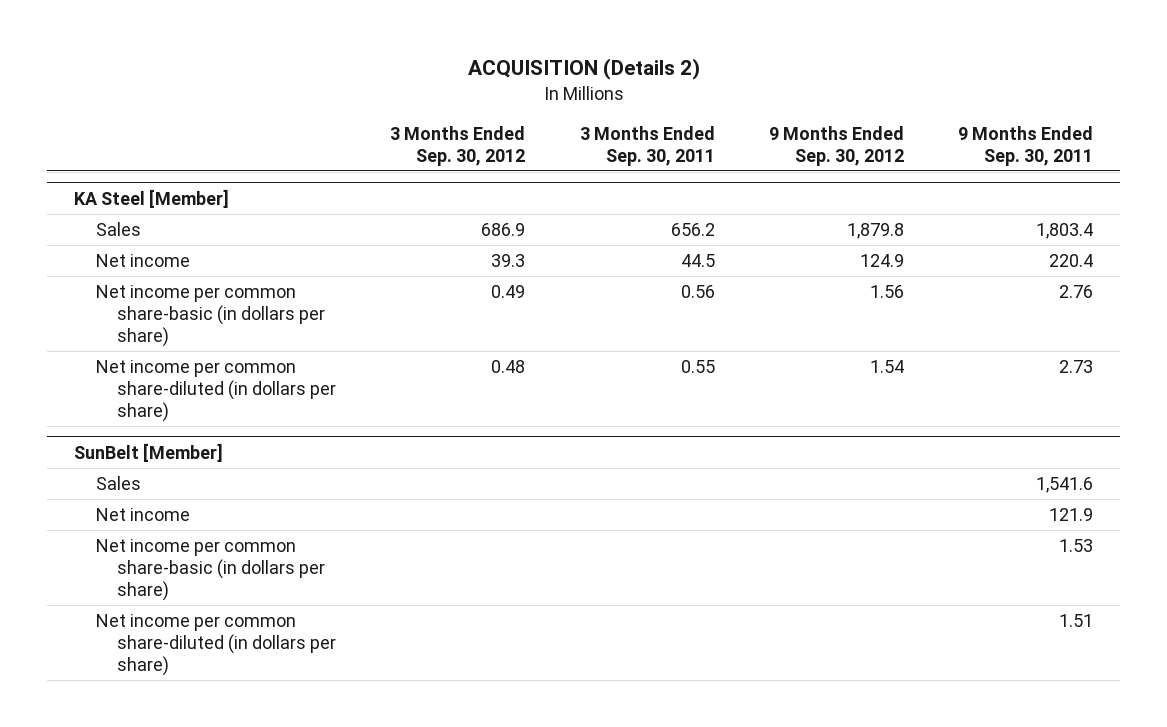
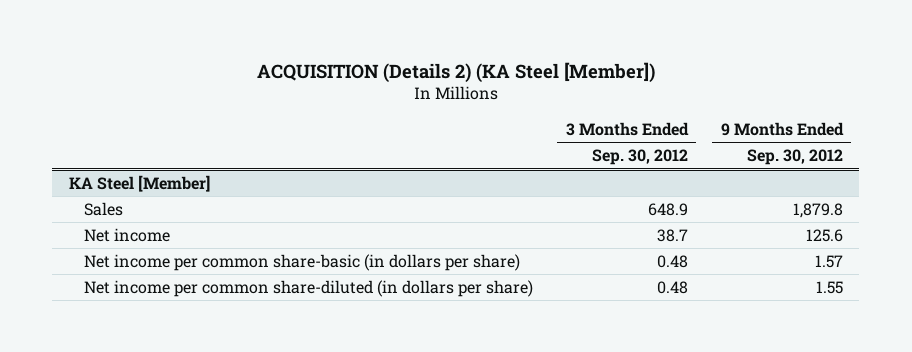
[467,58,700,81] ACQUISITION (Details 2) -> [256,61,655,83] ACQUISITION (Details 2) (KA Steel [Member])
[579,125,715,166] 3 Months Ended Sep. 30, 2011 -> none
[958,125,1094,166] 9 Months Ended Sep. 30, 2011 -> none
[73,442,223,462] SunBelt [Member] -> none
[95,476,141,491] Sales -> none
[95,508,190,522] Net income -> none
[95,539,326,601] Net income per common share-basic (in dollars per share) -> none
[95,614,337,676] Net income per common share-diluted (in dollars per share) -> none
[481,223,526,237] 686.9 -> [647,203,688,217] 648.9
[491,254,526,268] 39.3 -> [656,229,688,243] 38.7
[860,254,905,268] 124.9 -> [805,229,843,243] 125.6
[491,285,526,299] 0.49 -> [656,255,688,269] 0.48
[870,285,905,299] 1.56 -> [814,255,843,269] 1.57
[870,360,905,374] 1.54 -> [815,281,843,295] 1.55

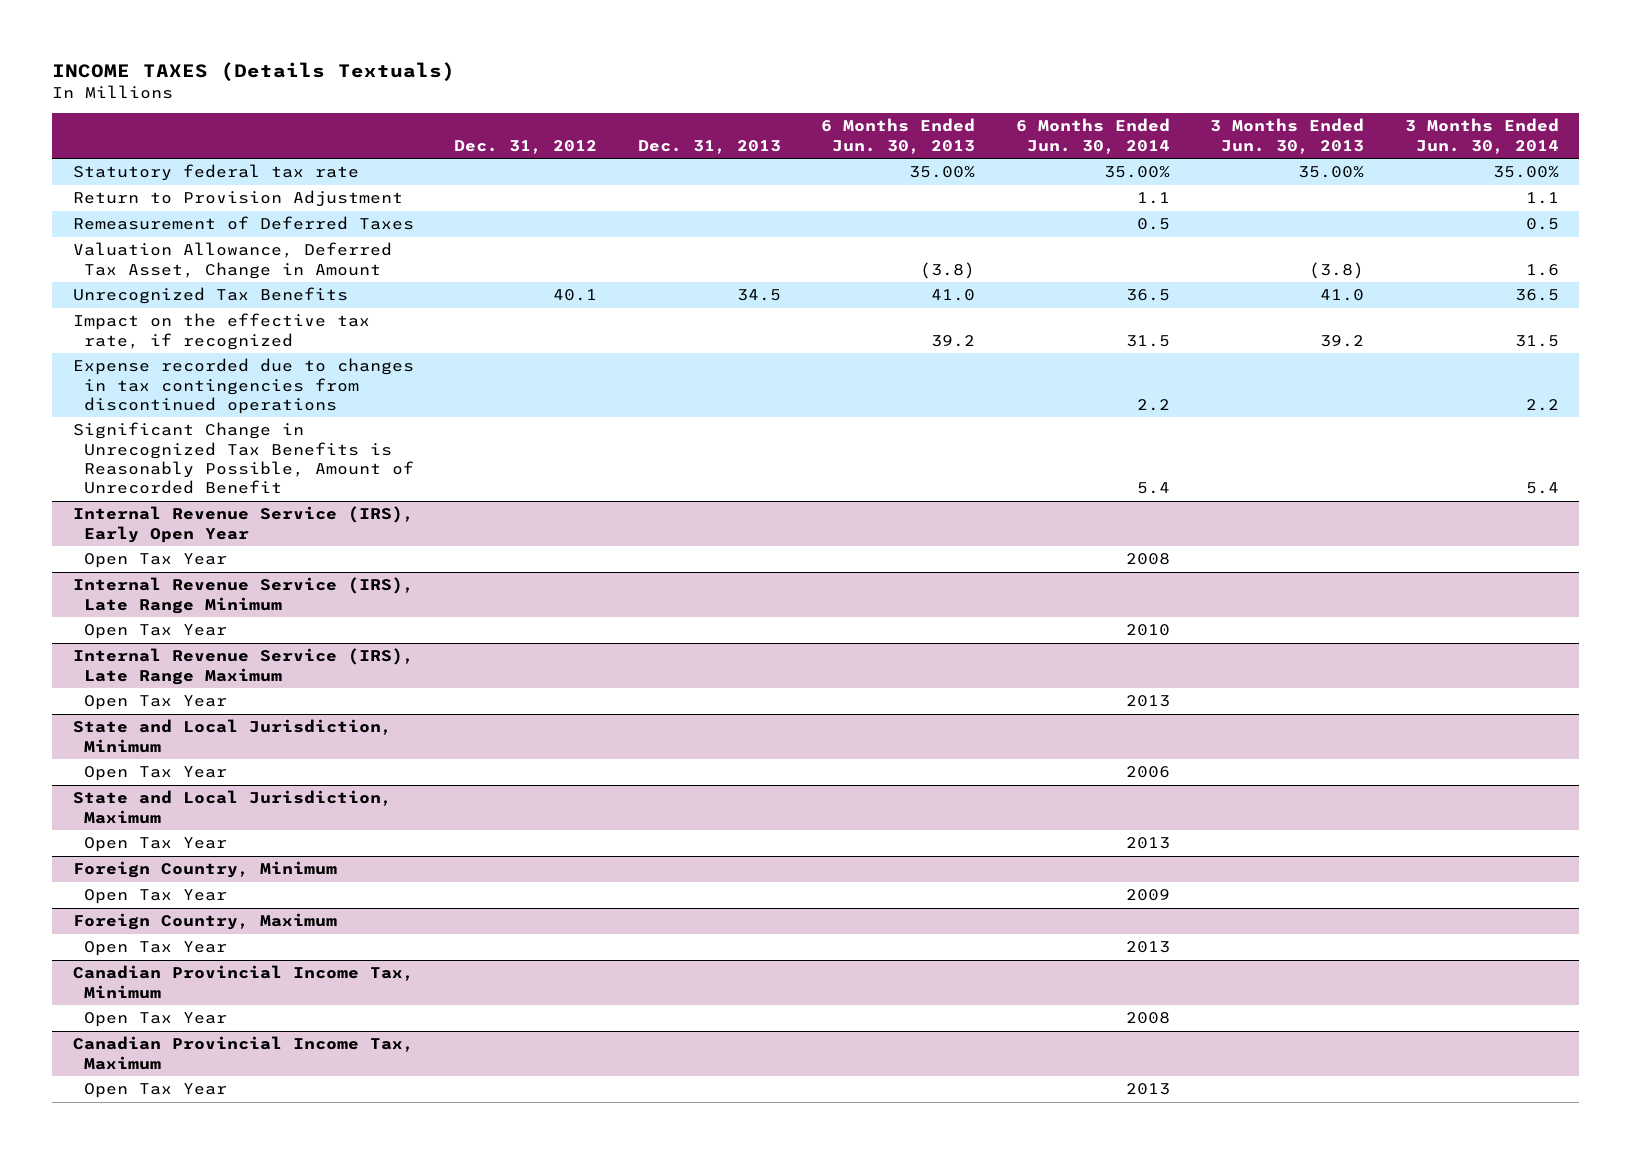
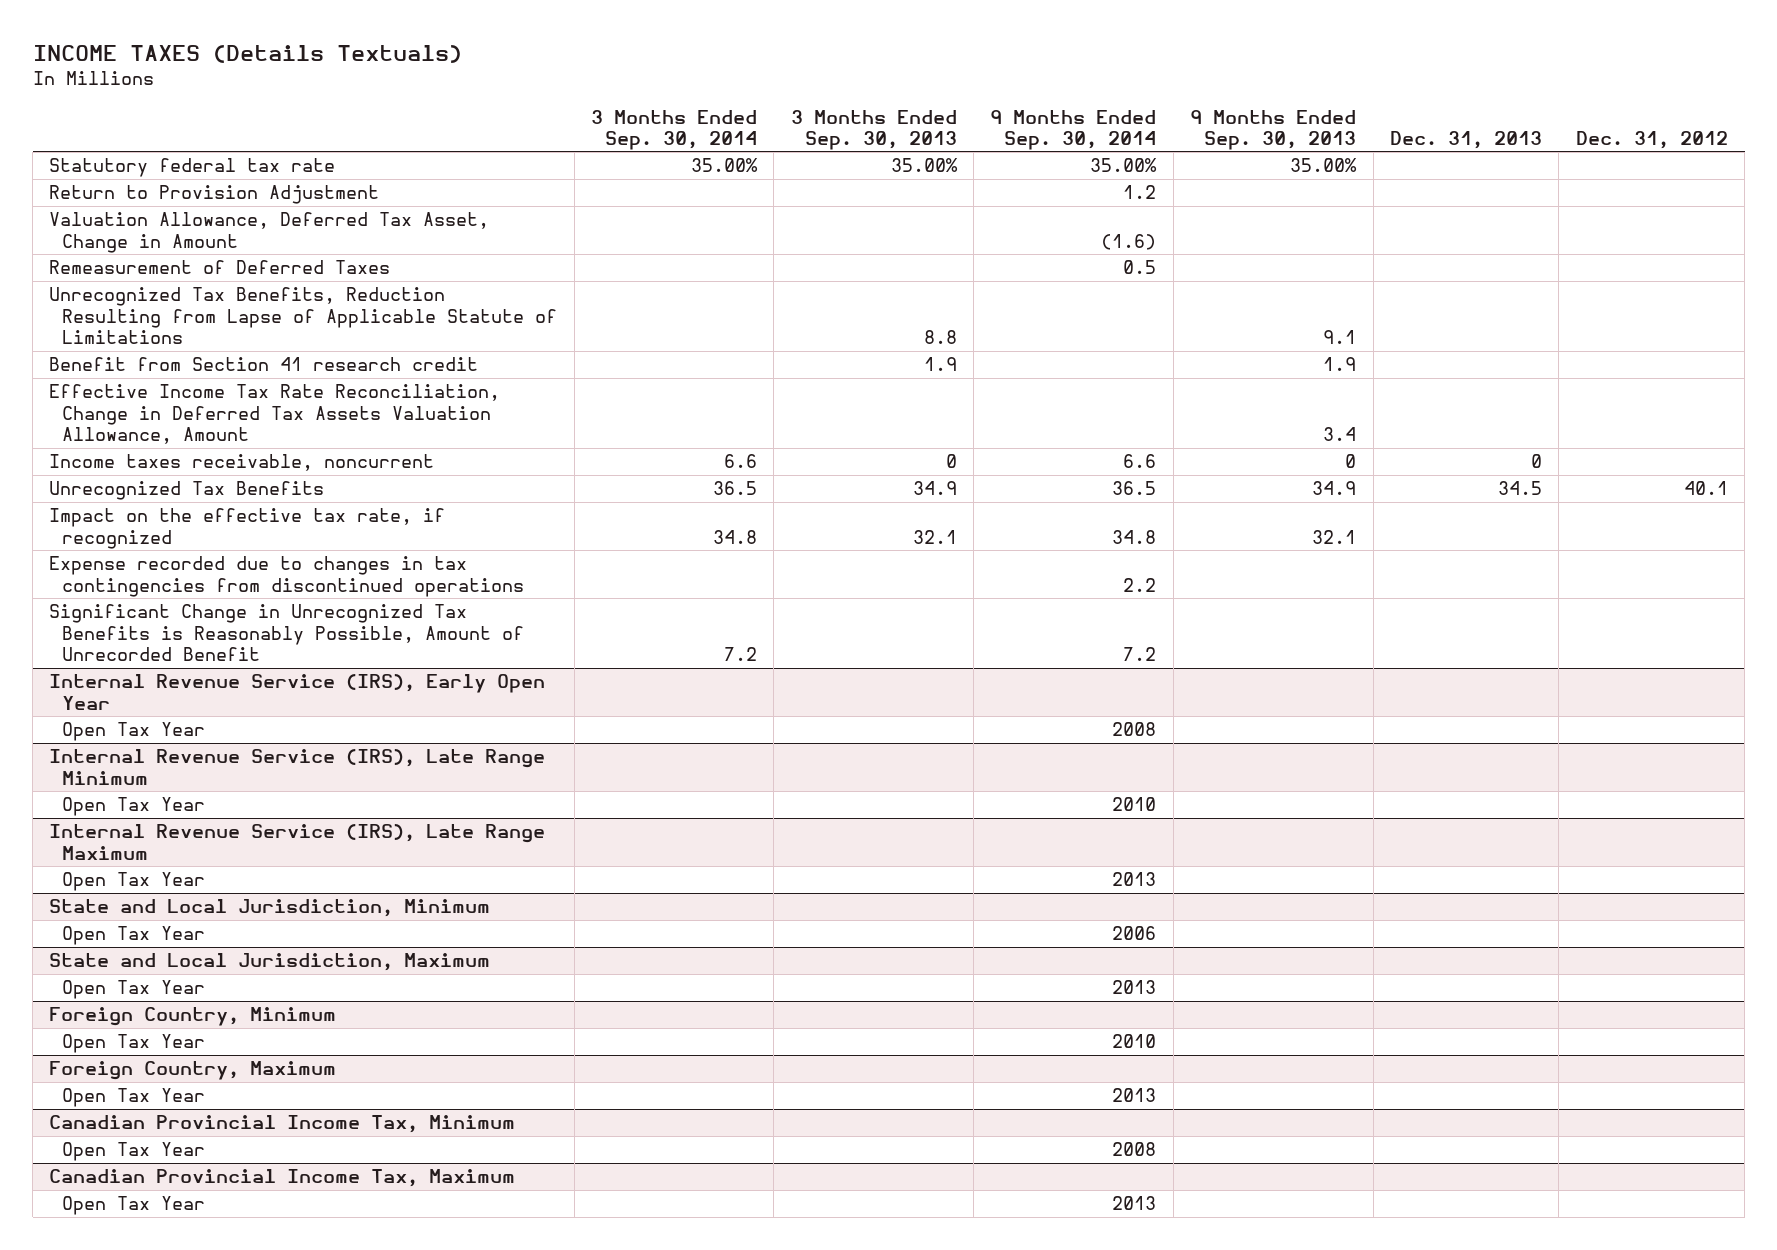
[821,118,976,154] 6 Months Ended Jun. 30, 2013 -> none
[1015,118,1170,154] 6 Months Ended Jun. 30, 2014 -> none
[1210,118,1365,154] 3 Months Ended Jun. 30, 2013 -> none
[1405,118,1560,154] 3 Months Ended Jun. 30, 2014 -> none
none -> [590,109,757,150] 3 Months Ended Sep. 30, 2014
none -> [790,109,957,150] 3 Months Ended Sep. 30, 2013
none -> [990,109,1157,150] 9 Months Ended Sep. 30, 2014
none -> [1190,109,1357,150] 9 Months Ended Sep. 30, 2013
[72,216,414,231] Remeasurement of Deferred Taxes -> [49,260,391,275] Remeasurement of Deferred Taxes
none -> [49,287,558,344] Unrecognized Tax Benefits, Reduction Resulting from Lapse of Applicable Statute of Limitations
none -> [49,357,479,372] Benefit from Section 41 research credit
none -> [49,384,501,444] Effective Income Tax Rate Reconciliation, Change in Deferred Tax Assets Valuation Allowance, Amount
none -> [49,454,435,472] Income taxes receivable, noncurrent

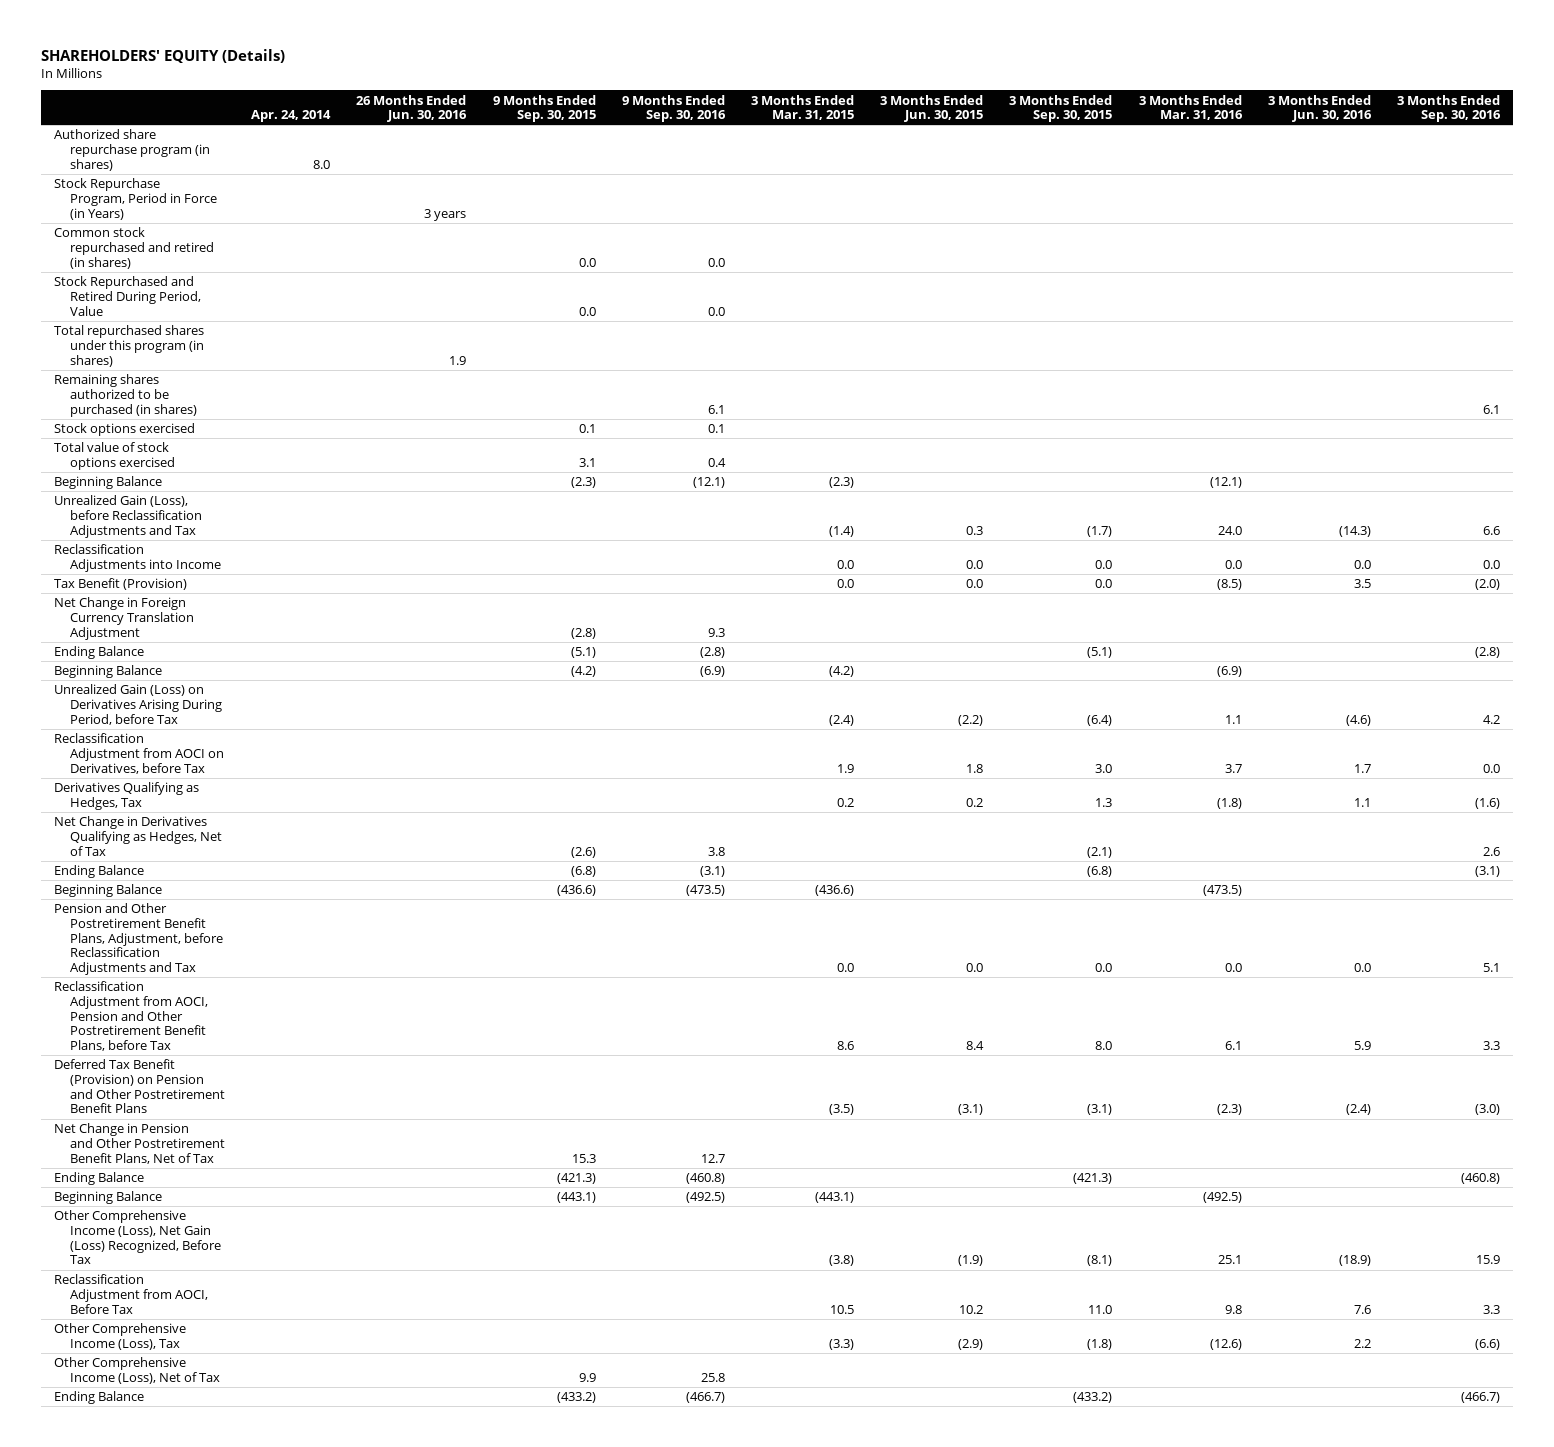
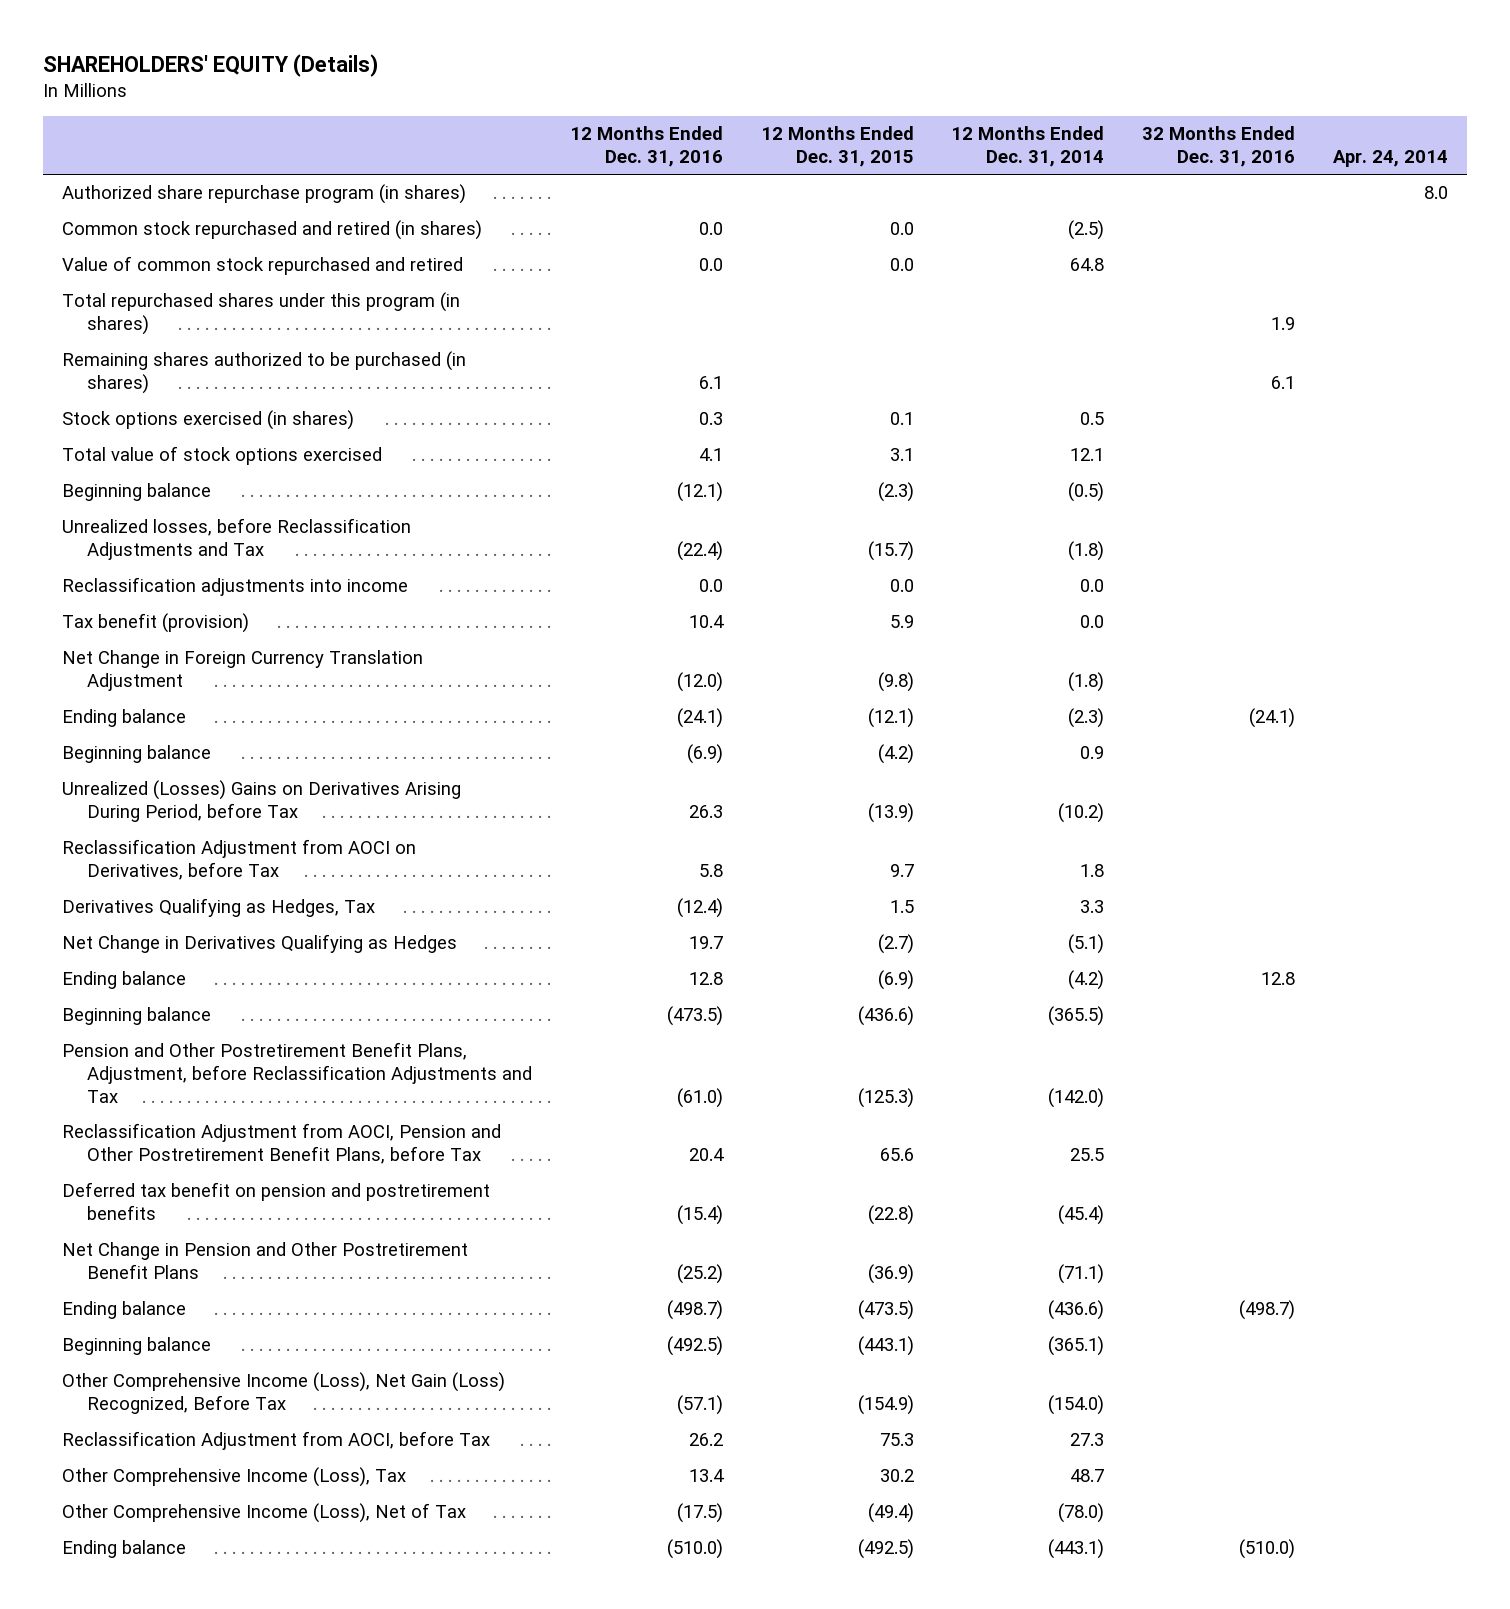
[356,94,468,123] 26 Months Ended Jun. 30, 2016 -> none
[492,94,596,123] 9 Months Ended Sep. 30, 2015 -> none
[621,94,726,123] 9 Months Ended Sep. 30, 2016 -> none
[750,94,854,121] 3 Months Ended Mar. 31, 2015 -> none
[880,94,984,123] 3 Months Ended Jun. 30, 2015 -> none
[1009,94,1113,123] 3 Months Ended Sep. 30, 2015 -> none
[1138,94,1243,121] 3 Months Ended Mar. 31, 2016 -> none
[1267,94,1372,123] 3 Months Ended Jun. 30, 2016 -> none
[1397,94,1502,123] 3 Months Ended Sep. 30, 2016 -> none
none -> [570,126,724,168] 12 Months Ended Dec. 31, 2016
none -> [760,126,914,168] 12 Months Ended Dec. 31, 2015
none -> [951,126,1105,168] 12 Months Ended Dec. 31, 2014
none -> [1142,126,1296,168] 32 Months Ended Dec. 31, 2016
[54,178,217,220] Stock Repurchase Program, Period in Force (in Years) -> none
[54,276,201,316] Stock Repurchased and Retired During Period, Value -> [62,256,464,276] Value of common stock repurchased and retired
[54,423,196,437] Stock options exercised -> [62,410,355,431] Stock options exercised (in shares)
[54,476,163,490] Beginning Balance -> [62,483,212,502] Beginning balance
[54,495,202,538] Unrealized Gain (Loss), before Reclassification Adjustments and Tax -> [62,518,412,561] Unrealized losses, before Reclassification Adjustments and Tax
[54,544,221,572] Reclassification Adjustments into Income -> [62,577,409,597] Reclassification adjustments into income
[54,578,188,591] Tax Benefit (Provision) -> [62,613,250,634] Tax benefit (provision)
[54,646,145,660] Ending Balance -> [62,709,187,728] Ending balance
[54,665,163,679] Beginning Balance -> [62,745,212,764] Beginning balance
[54,684,222,725] Unrealized Gain (Loss) on Derivatives Arising During Period, before Tax -> [62,780,462,823] Unrealized (Losses) Gains on Derivatives Arising During Period, before Tax
[54,816,222,856] Net Change in Derivatives Qualifying as Hedges, Net of Tax -> [62,934,458,954] Net Change in Derivatives Qualifying as Hedges
[54,865,145,879] Ending Balance -> [62,971,187,990] Ending balance
[54,884,163,898] Beginning Balance -> [62,1007,212,1026] Beginning balance
[54,1059,225,1114] Deferred Tax Benefit (Provision) on Pension and Other Postretirement Benefit Plans -> [62,1182,491,1221] Deferred tax benefit on pension and postretirement benefits
[54,1123,225,1164] Net Change in Pension and Other Postretirement Benefit Plans, Net of Tax -> [62,1242,469,1280] Net Change in Pension and Other Postretirement Benefit Plans
[54,1172,145,1186] Ending Balance -> [62,1301,187,1320] Ending balance
[54,1191,163,1205] Beginning Balance -> [62,1337,212,1356] Beginning balance
[54,1274,208,1314] Reclassification Adjustment from AOCI, Before Tax -> [62,1431,491,1451] Reclassification Adjustment from AOCI, before Tax
[54,1391,145,1405] Ending Balance -> [62,1540,187,1559] Ending balance

